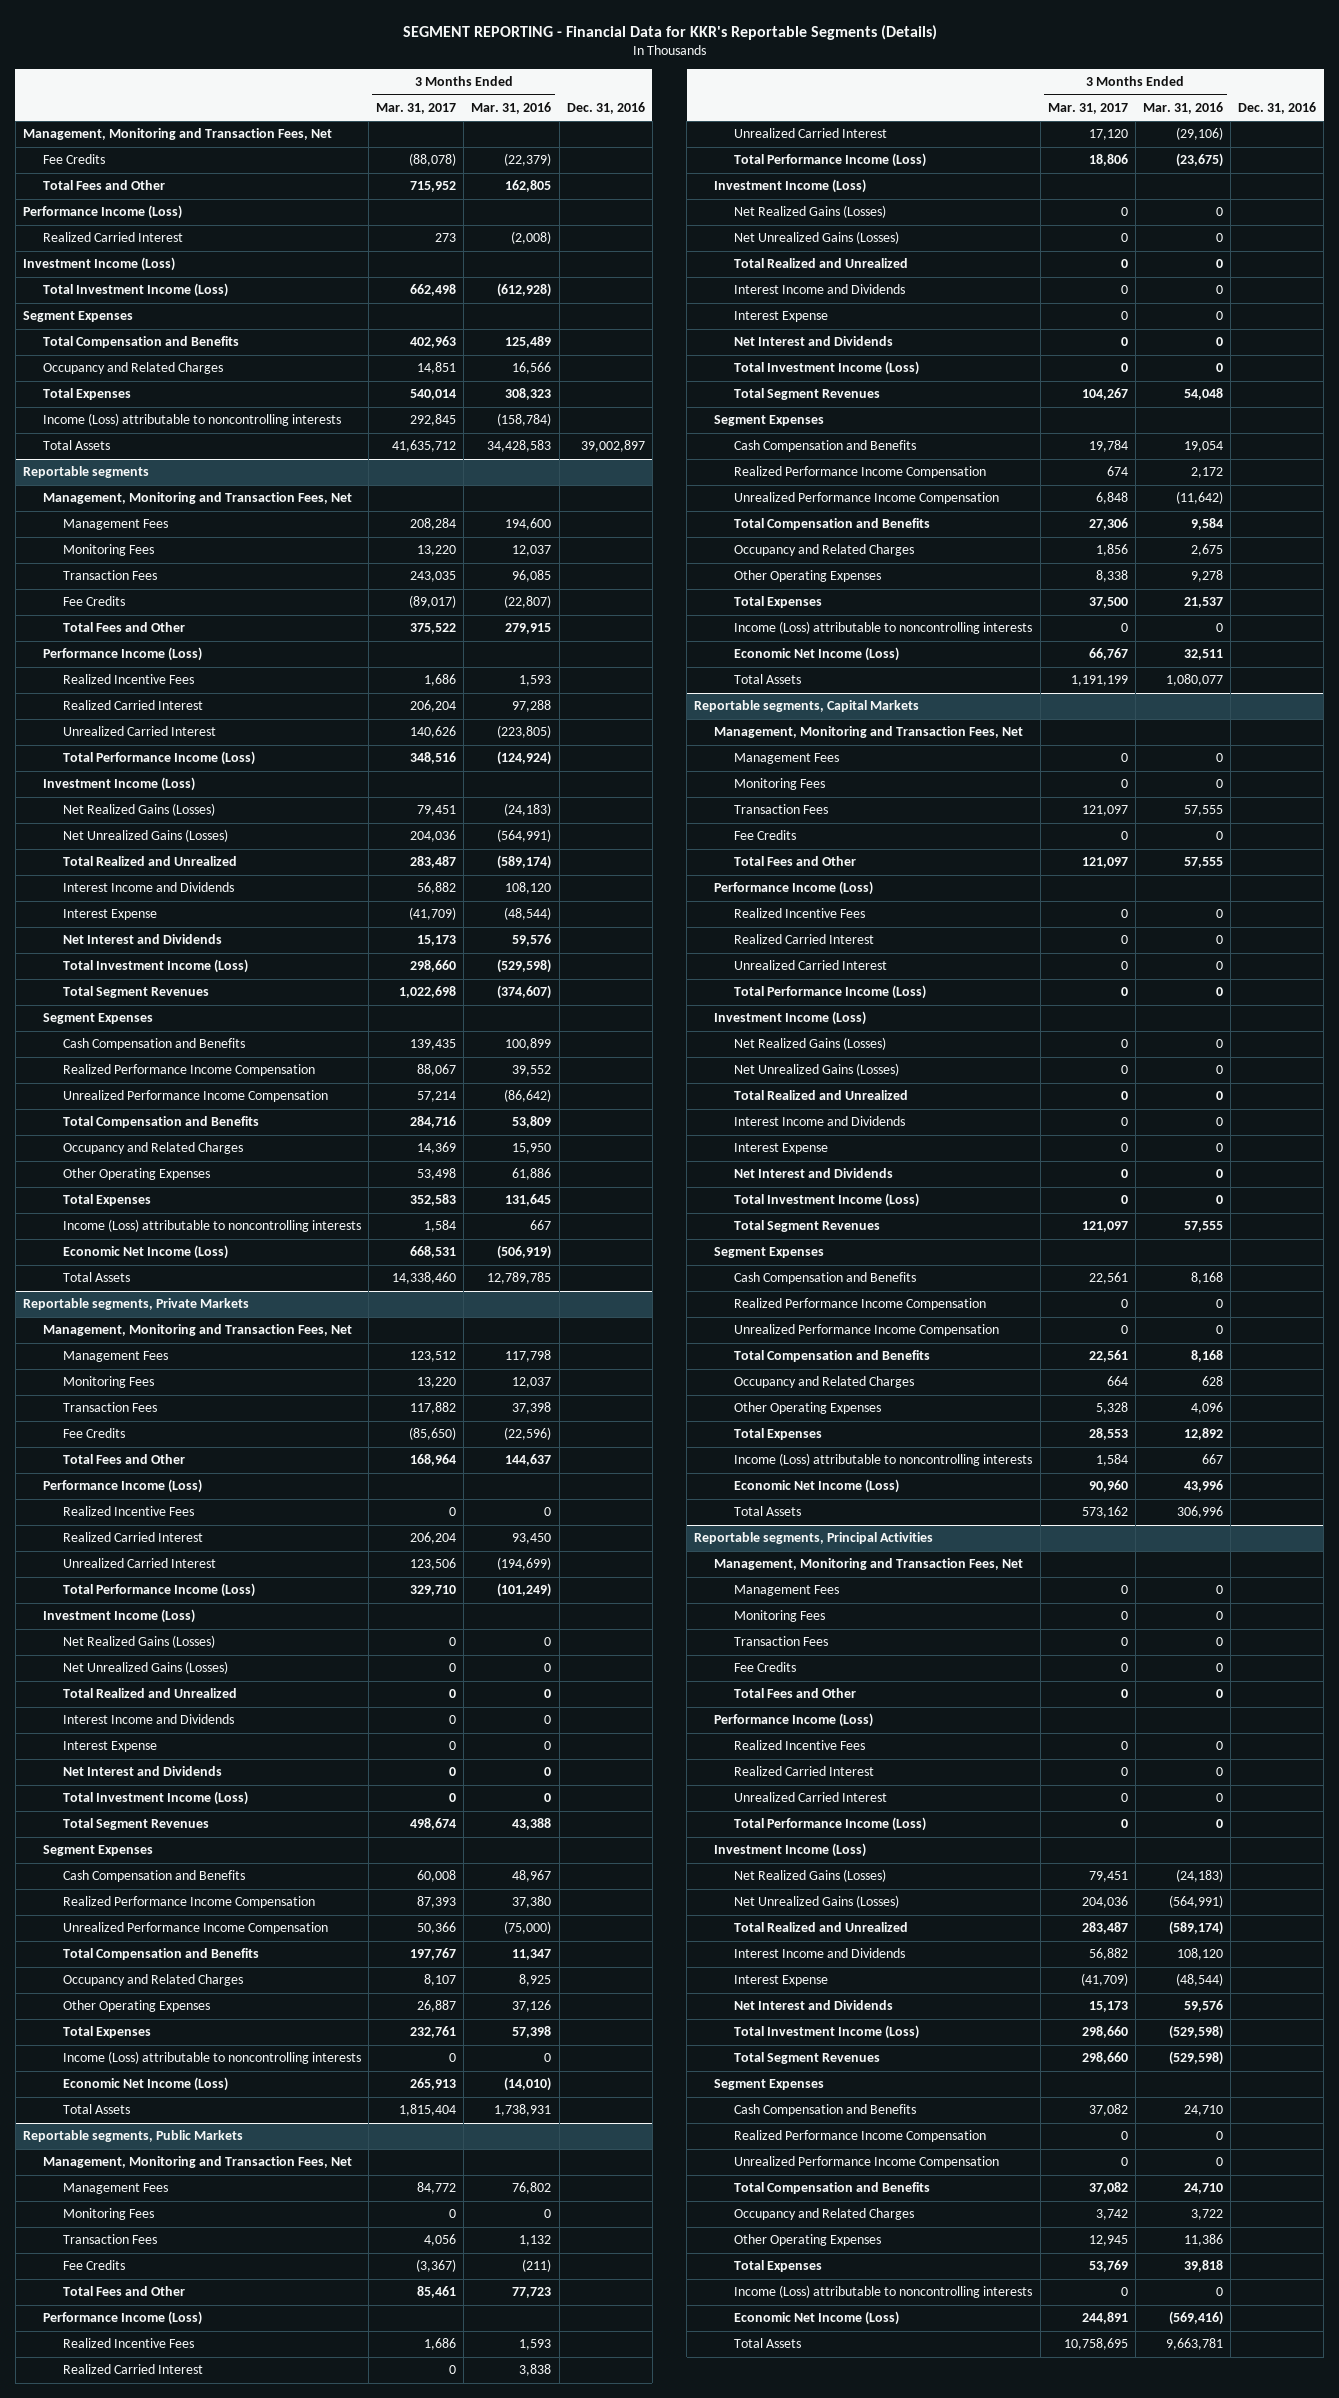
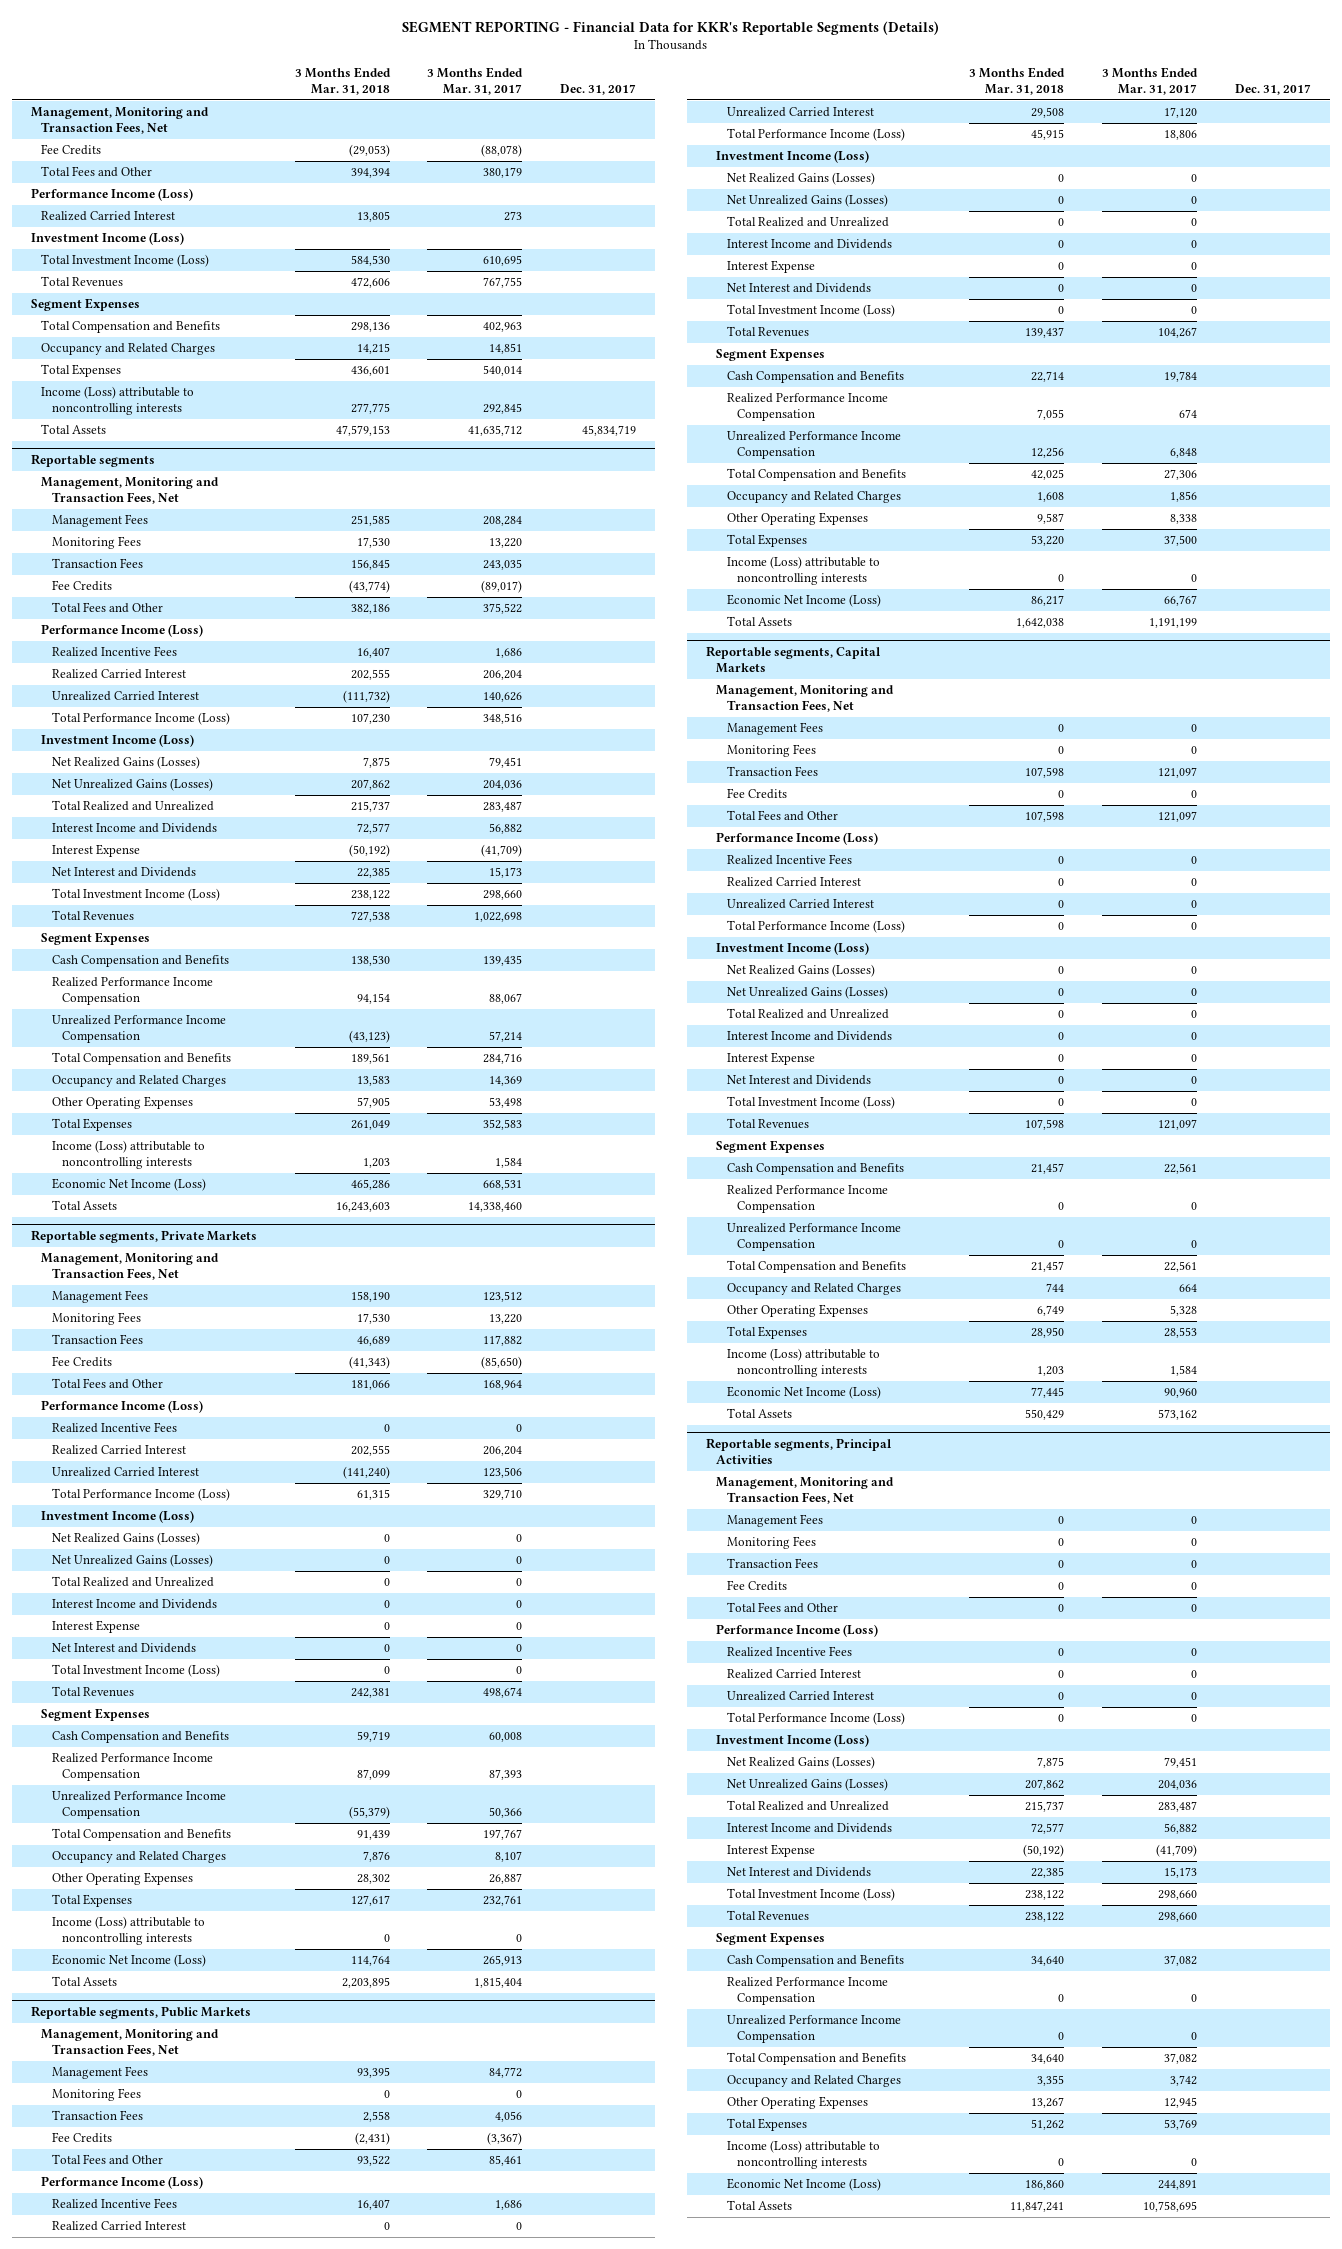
[471,102,552,115] Mar. 31, 2016 -> none
[566,102,645,115] Dec. 31, 2016 -> none
none -> [294,67,391,96] 3 Months Ended Mar. 31, 2018
none -> [560,84,637,96] Dec. 31, 2017
[410,181,457,193] 715,952 -> [483,167,523,179] 380,179
[410,284,457,297] 662,498 -> [483,255,523,267] 610,695
none -> [41,276,124,288] Total Revenues
[62,986,209,999] Total Segment Revenues -> [51,910,134,922] Total Revenues
[62,1818,209,1831] Total Segment Revenues -> [51,1686,134,1698] Total Revenues
[734,388,881,401] Total Segment Revenues -> [726,326,809,338] Total Revenues
[734,1220,881,1233] Total Segment Revenues -> [726,1118,809,1130] Total Revenues
[734,2052,881,2065] Total Segment Revenues -> [726,1910,809,1922] Total Revenues

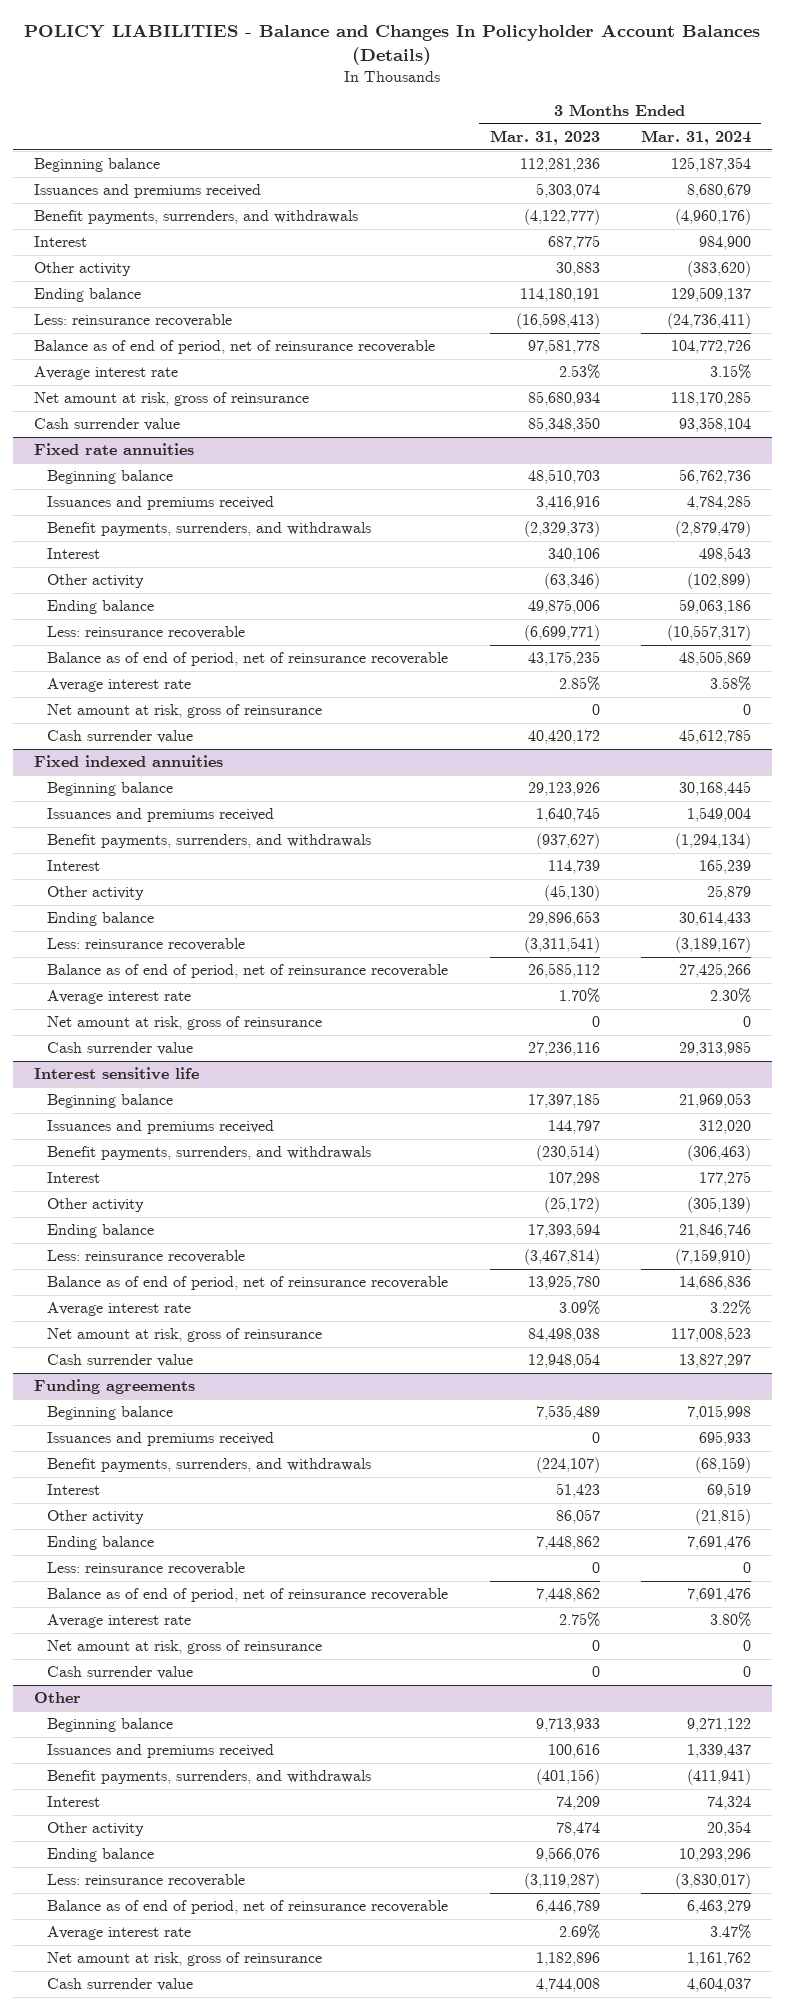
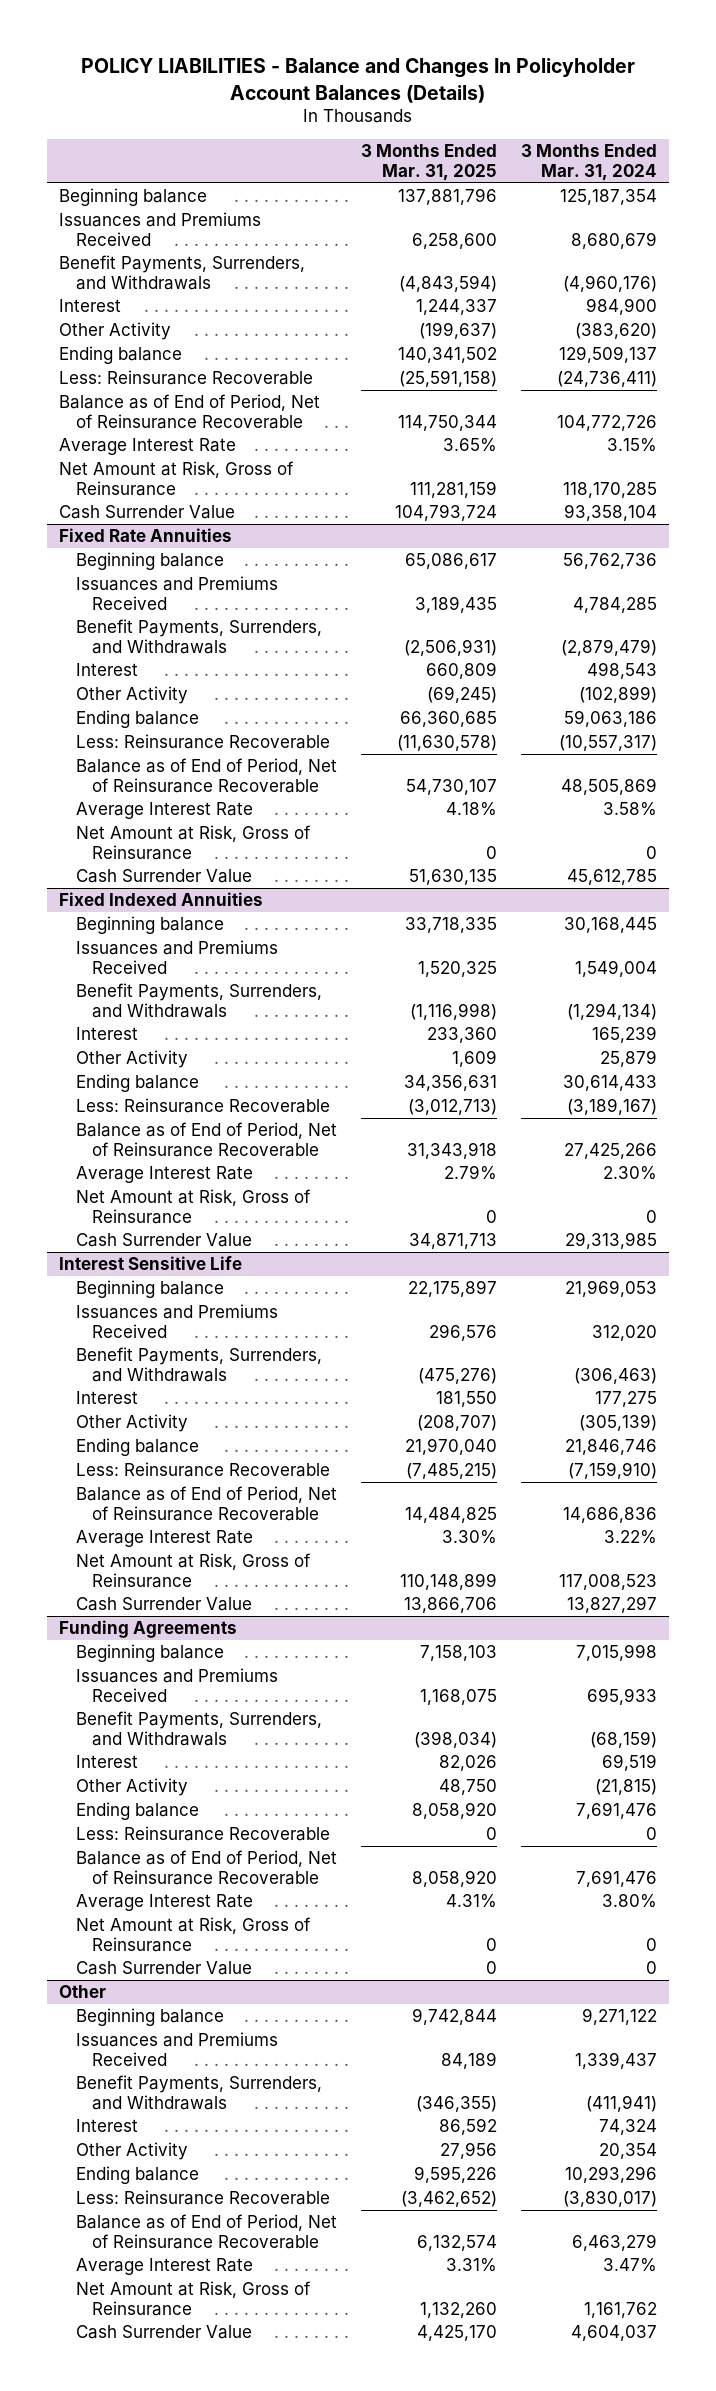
[489,130,600,146] Mar. 31, 2023 -> none
none -> [360,144,497,181] 3 Months Ended Mar. 31, 2025
[33,184,261,199] Issuances and premiums received -> [59,212,262,246] Issuances and Premiums Received
[33,210,358,225] Benefit payments, surrenders, and withdrawals -> [59,255,306,290] Benefit Payments, Surrenders, and Withdrawals
[33,262,131,277] Other activity -> [59,322,172,341] Other Activity
[33,314,232,328] Less: reinsurance recoverable -> [59,370,314,386] Less: Reinsurance Recoverable
[33,340,435,355] Balance as of end of period, net of reinsurance recoverable -> [59,394,321,429] Balance as of End of Period, Net of Reinsurance Recoverable
[33,366,178,381] Average interest rate -> [59,438,237,456] Average Interest Rate
[33,392,309,407] Net amount at risk, gross of reinsurance -> [59,461,295,496] Net Amount at Risk, Gross of Reinsurance
[33,418,180,432] Cash surrender value -> [59,505,236,520] Cash Surrender Value
[33,443,194,456] Fixed rate annuities -> [59,528,233,543] Fixed Rate Annuities
[47,496,275,511] Issuances and premiums received -> [75,576,278,610] Issuances and Premiums Received
[47,522,372,537] Benefit payments, surrenders, and withdrawals -> [75,619,322,654] Benefit Payments, Surrenders, and Withdrawals
[47,574,145,589] Other activity -> [75,686,188,705] Other Activity
[47,626,246,640] Less: reinsurance recoverable -> [75,734,330,750] Less: Reinsurance Recoverable
[47,652,449,667] Balance as of end of period, net of reinsurance recoverable -> [75,758,337,793] Balance as of End of Period, Net of Reinsurance Recoverable
[47,678,192,693] Average interest rate -> [75,802,253,820] Average Interest Rate
[47,704,323,719] Net amount at risk, gross of reinsurance -> [75,825,311,860] Net Amount at Risk, Gross of Reinsurance
[47,730,194,744] Cash surrender value -> [75,869,252,884] Cash Surrender Value
[33,755,223,768] Fixed indexed annuities -> [59,892,264,907] Fixed Indexed Annuities
[47,808,275,823] Issuances and premiums received -> [75,940,278,974] Issuances and Premiums Received
[47,834,372,849] Benefit payments, surrenders, and withdrawals -> [75,983,322,1018] Benefit Payments, Surrenders, and Withdrawals
[47,886,145,901] Other activity -> [75,1050,188,1069] Other Activity
[47,938,246,952] Less: reinsurance recoverable -> [75,1098,330,1114] Less: Reinsurance Recoverable
[47,964,449,979] Balance as of end of period, net of reinsurance recoverable -> [75,1122,337,1157] Balance as of End of Period, Net of Reinsurance Recoverable
[47,990,192,1005] Average interest rate -> [75,1166,253,1184] Average Interest Rate
[47,1016,323,1031] Net amount at risk, gross of reinsurance -> [75,1189,311,1224] Net Amount at Risk, Gross of Reinsurance
[47,1042,194,1056] Cash surrender value -> [75,1233,252,1248] Cash Surrender Value
[33,1067,199,1081] Interest sensitive life -> [59,1256,243,1271] Interest Sensitive Life
[47,1120,275,1135] Issuances and premiums received -> [75,1304,278,1338] Issuances and Premiums Received
[47,1146,372,1161] Benefit payments, surrenders, and withdrawals -> [75,1347,322,1382] Benefit Payments, Surrenders, and Withdrawals
[47,1198,145,1213] Other activity -> [75,1414,188,1433] Other Activity
[47,1250,246,1264] Less: reinsurance recoverable -> [75,1462,330,1478] Less: Reinsurance Recoverable
[47,1276,449,1291] Balance as of end of period, net of reinsurance recoverable -> [75,1486,337,1521] Balance as of End of Period, Net of Reinsurance Recoverable
[47,1302,192,1317] Average interest rate -> [75,1530,253,1548] Average Interest Rate
[47,1328,323,1343] Net amount at risk, gross of reinsurance -> [75,1553,311,1588] Net Amount at Risk, Gross of Reinsurance
[47,1354,194,1368] Cash surrender value -> [75,1597,252,1612] Cash Surrender Value
[33,1379,195,1395] Funding agreements -> [59,1620,238,1639] Funding Agreements
[47,1432,275,1447] Issuances and premiums received -> [75,1668,278,1702] Issuances and Premiums Received
[47,1458,372,1473] Benefit payments, surrenders, and withdrawals -> [75,1711,322,1746] Benefit Payments, Surrenders, and Withdrawals
[47,1510,145,1525] Other activity -> [75,1778,188,1797] Other Activity
[47,1562,246,1576] Less: reinsurance recoverable -> [75,1826,330,1842] Less: Reinsurance Recoverable
[47,1588,449,1603] Balance as of end of period, net of reinsurance recoverable -> [75,1850,337,1885] Balance as of End of Period, Net of Reinsurance Recoverable
[47,1614,192,1629] Average interest rate -> [75,1894,253,1912] Average Interest Rate
[47,1640,323,1655] Net amount at risk, gross of reinsurance -> [75,1917,311,1952] Net Amount at Risk, Gross of Reinsurance
[47,1666,194,1680] Cash surrender value -> [75,1961,252,1976] Cash Surrender Value
[47,1744,275,1759] Issuances and premiums received -> [75,2032,278,2066] Issuances and Premiums Received
[47,1770,372,1785] Benefit payments, surrenders, and withdrawals -> [75,2075,322,2110] Benefit Payments, Surrenders, and Withdrawals
[47,1822,145,1837] Other activity -> [75,2142,188,2161] Other Activity
[47,1874,246,1888] Less: reinsurance recoverable -> [75,2190,330,2206] Less: Reinsurance Recoverable
[47,1900,449,1915] Balance as of end of period, net of reinsurance recoverable -> [75,2214,337,2249] Balance as of End of Period, Net of Reinsurance Recoverable
[47,1926,192,1941] Average interest rate -> [75,2258,253,2276] Average Interest Rate
[47,1952,323,1967] Net amount at risk, gross of reinsurance -> [75,2281,311,2316] Net Amount at Risk, Gross of Reinsurance
[47,1978,194,1992] Cash surrender value -> [75,2325,252,2340] Cash Surrender Value

